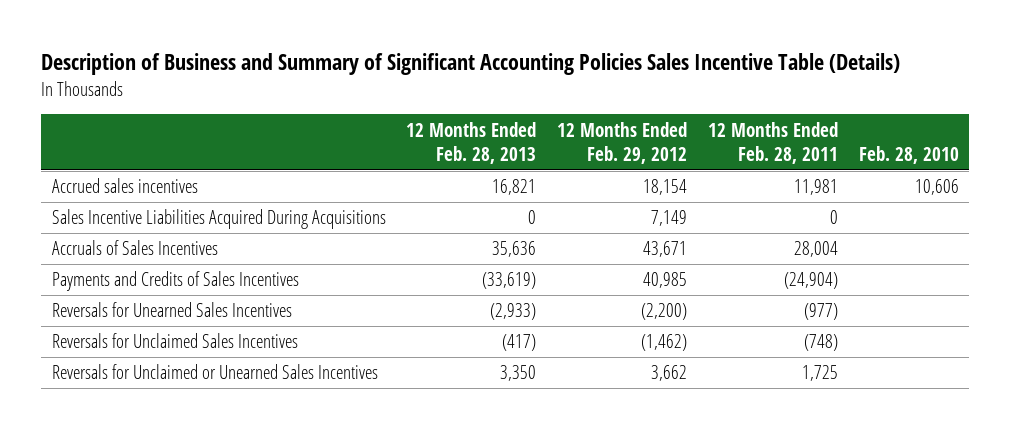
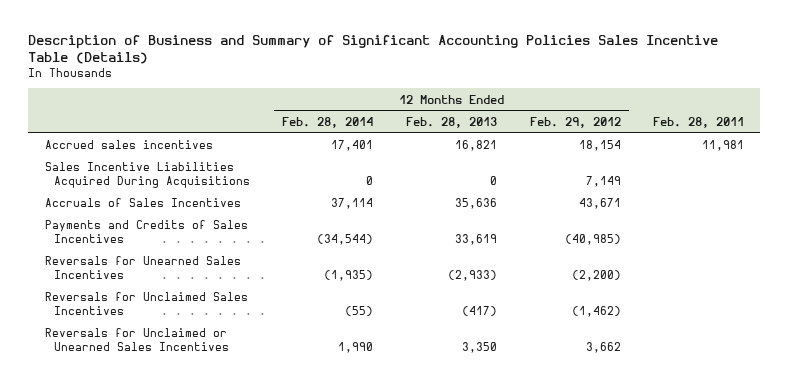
[707,121,838,164] 12 Months Ended Feb. 28, 2011 -> none
[858,145,959,164] Feb. 28, 2010 -> none
none -> [282,116,374,128] Feb. 28, 2014
none -> [653,116,745,128] Feb. 28, 2011
[482,272,537,290] (33,619) -> [455,234,498,246] 33,619
[643,272,688,289] 40,985 -> [564,234,621,246] (40,985)

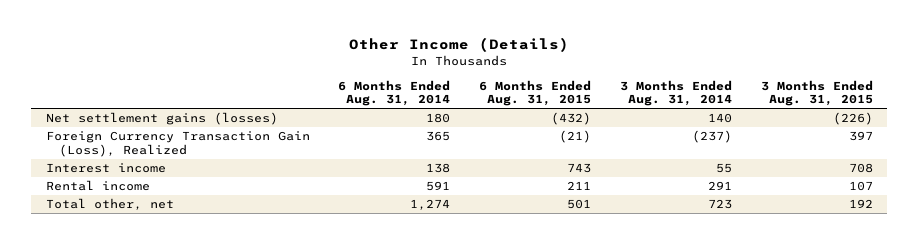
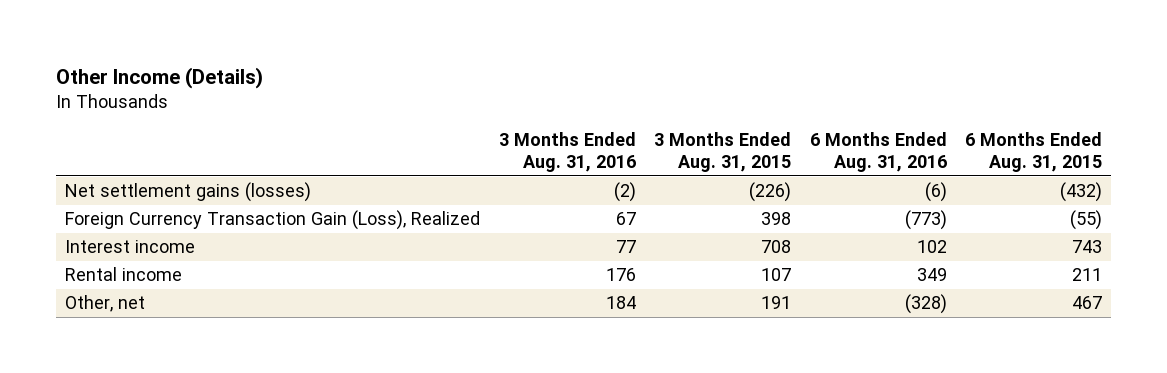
[338,79,451,107] 6 Months Ended Aug. 31, 2014 -> none
[620,79,733,107] 3 Months Ended Aug. 31, 2014 -> none
none -> [498,132,636,173] 3 Months Ended Aug. 31, 2016
none -> [809,132,947,173] 6 Months Ended Aug. 31, 2016
[559,130,592,144] (21) -> [1070,210,1103,231] (55)
[848,131,873,142] 397 -> [761,212,792,226] 398
[45,198,174,211] Total other, net -> [64,295,145,313] Other, net
[567,199,592,210] 501 -> [1072,296,1103,310] 467
[848,199,873,209] 192 -> [761,296,792,310] 191

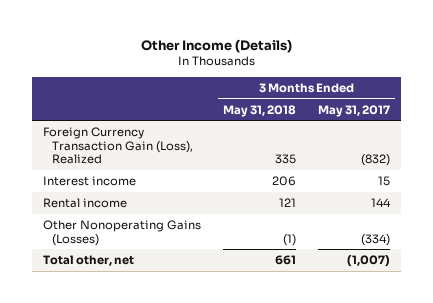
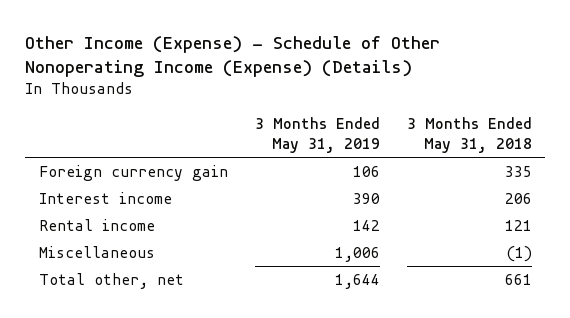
[140,39,292,54] Other Income (Details) -> [25,36,441,78] Other Income (Expense) - Schedule of Other Nonoperating Income (Expense) (Details)
[318,104,391,117] May 31, 2017 -> none
none -> [254,116,380,154] 3 Months Ended May 31, 2019
[43,127,194,165] Foreign Currency Transaction Gain (Loss), Realized -> [38,165,228,182] Foreign currency gain
[43,220,202,246] Other Nonoperating Gains (Losses) -> [38,246,155,259] Miscellaneous

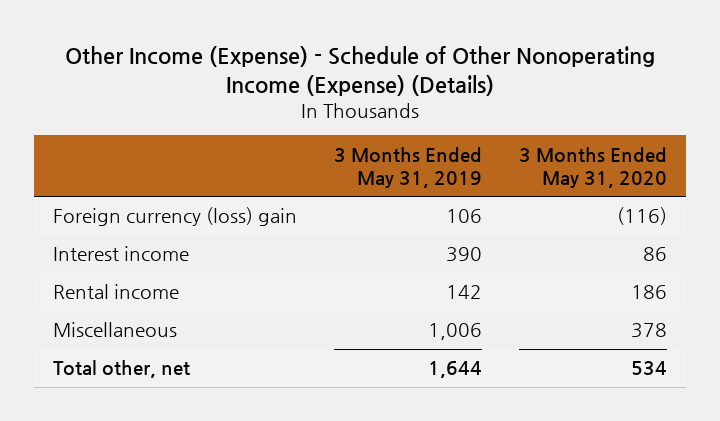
[406,116,532,154] 3 Months Ended May 31, 2018 -> none
none -> [518,146,667,189] 3 Months Ended May 31, 2020
[38,165,228,182] Foreign currency gain -> [52,207,297,227] Foreign currency (loss) gain

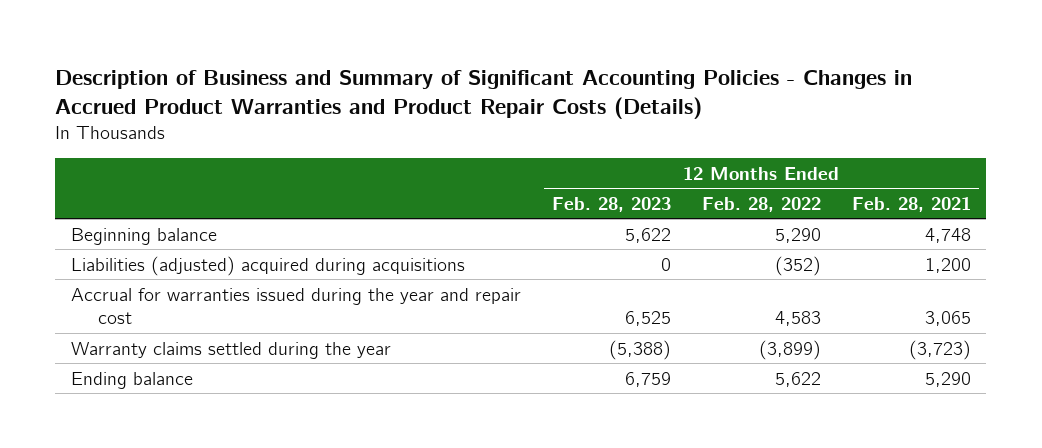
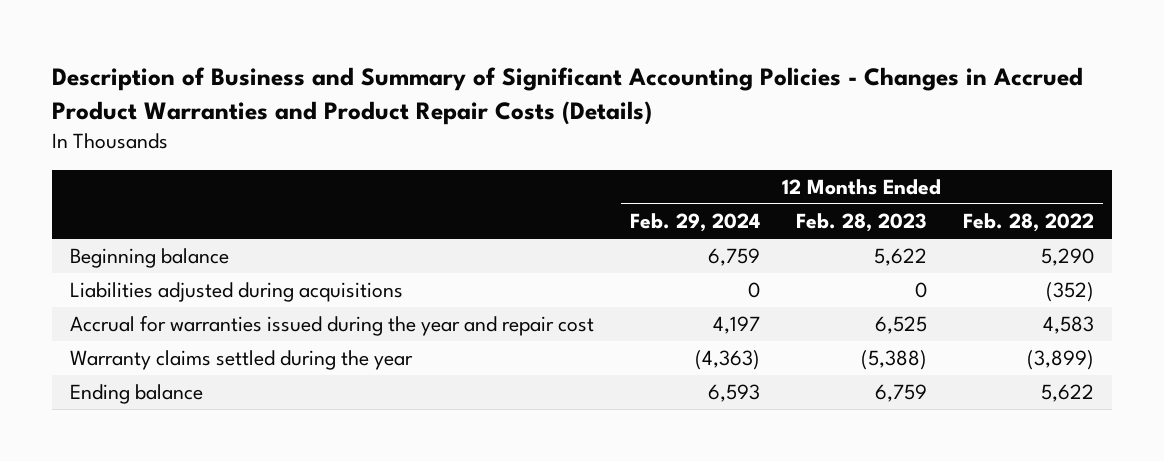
[851,196,971,212] Feb. 28, 2021 -> none
none -> [629,213,760,233] Feb. 29, 2024
[70,255,465,276] Liabilities (adjusted) acquired during acquisitions -> [69,282,403,303] Liabilities adjusted during acquisitions

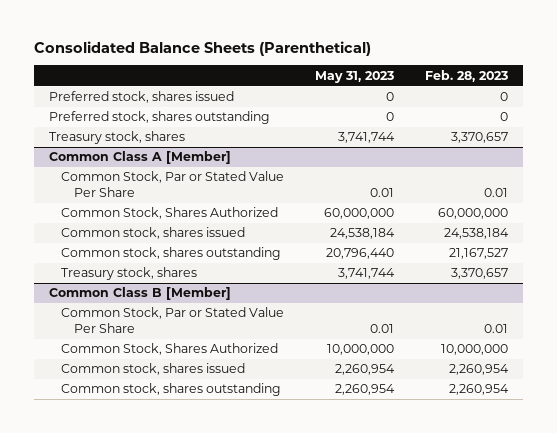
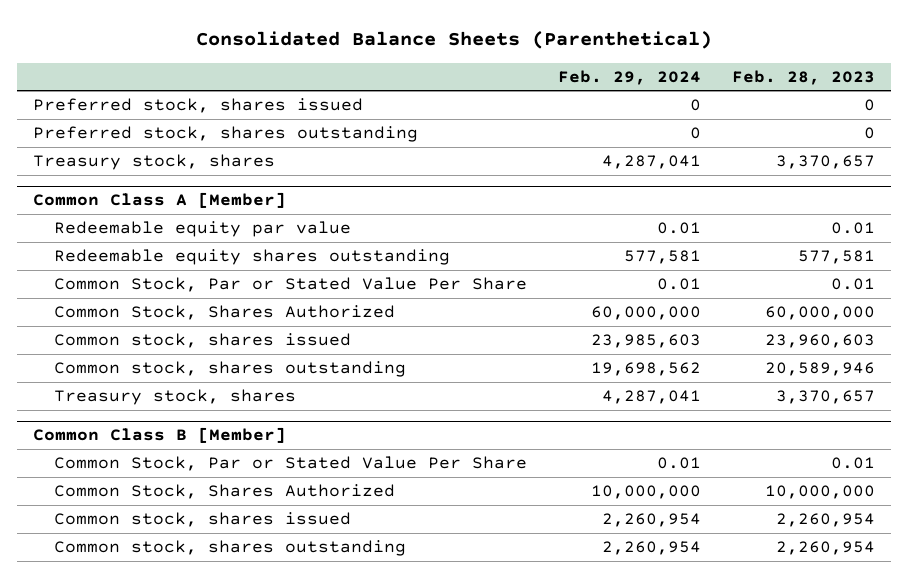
[315,70,395,83] May 31, 2023 -> none
none -> [558,69,702,85] Feb. 29, 2024
none -> [54,221,352,238] Redeemable equity par value
none -> [54,249,451,266] Redeemable equity shares outstanding
[443,228,509,240] 24,538,184 -> [765,334,876,349] 23,960,603
[448,248,508,260] 21,167,527 -> [765,362,876,377] 20,589,946

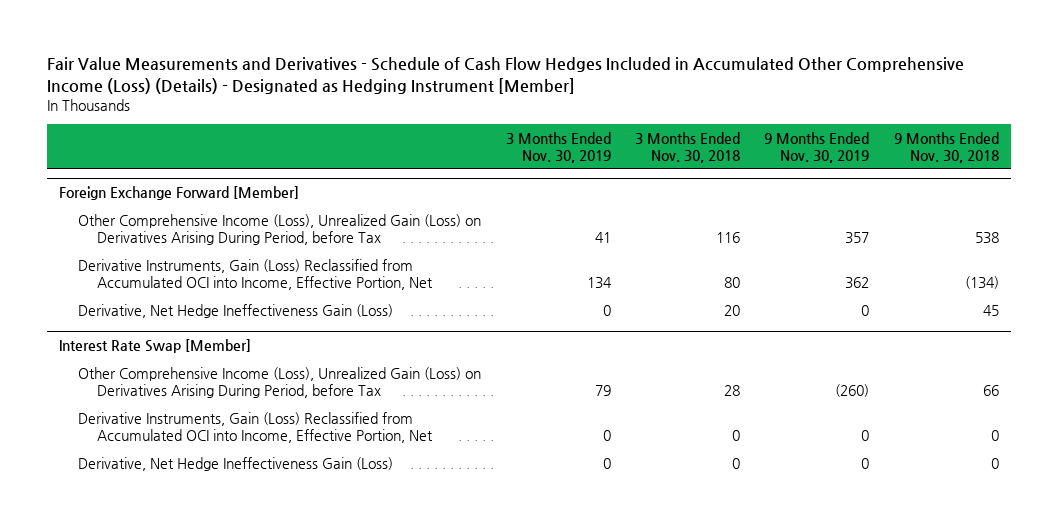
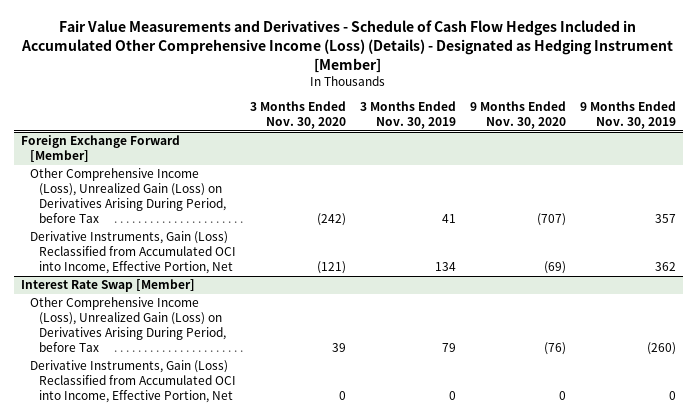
[635,131,741,164] 3 Months Ended Nov. 30, 2018 -> none
[893,131,999,164] 9 Months Ended Nov. 30, 2018 -> none
none -> [249,101,346,130] 3 Months Ended Nov. 30, 2020
none -> [469,101,566,130] 9 Months Ended Nov. 30, 2020
[78,303,394,318] Derivative, Net Hedge Ineffectiveness Gain (Loss) -> none
[78,456,394,471] Derivative, Net Hedge Ineffectiveness Gain (Loss) -> none

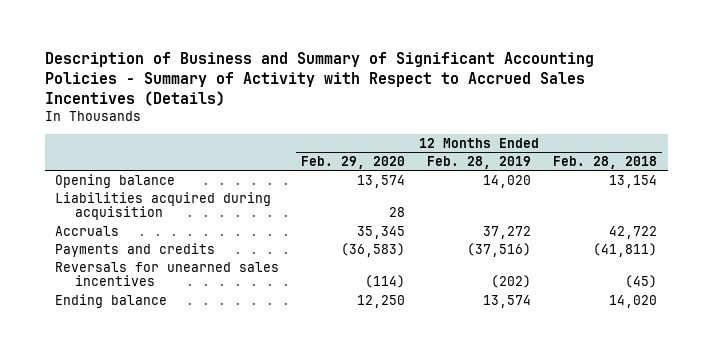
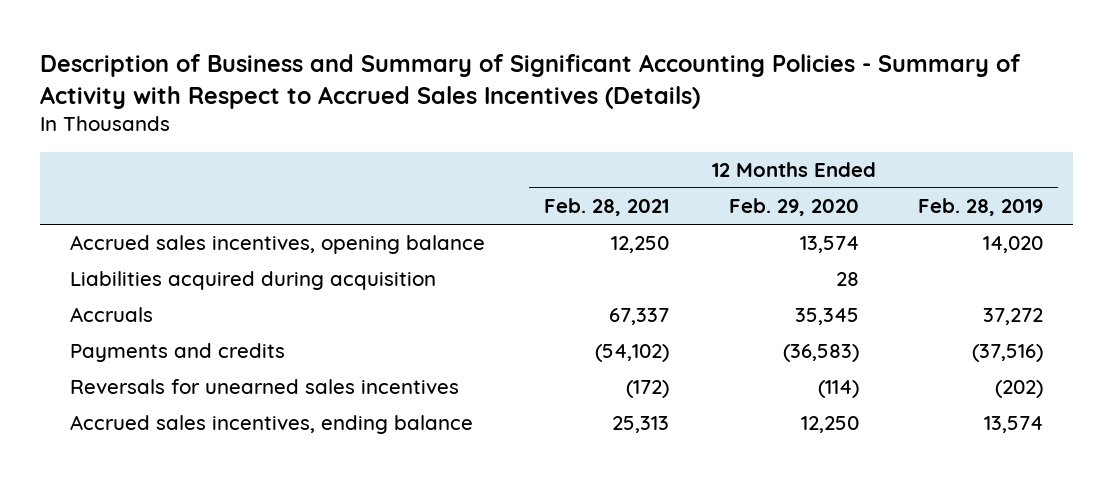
[553,155,658,169] Feb. 28, 2018 -> none
none -> [544,198,670,217] Feb. 28, 2021
[55,173,176,188] Opening balance -> [69,235,485,255] Accrued sales incentives, opening balance
[55,293,168,308] Ending balance -> [69,415,473,435] Accrued sales incentives, ending balance

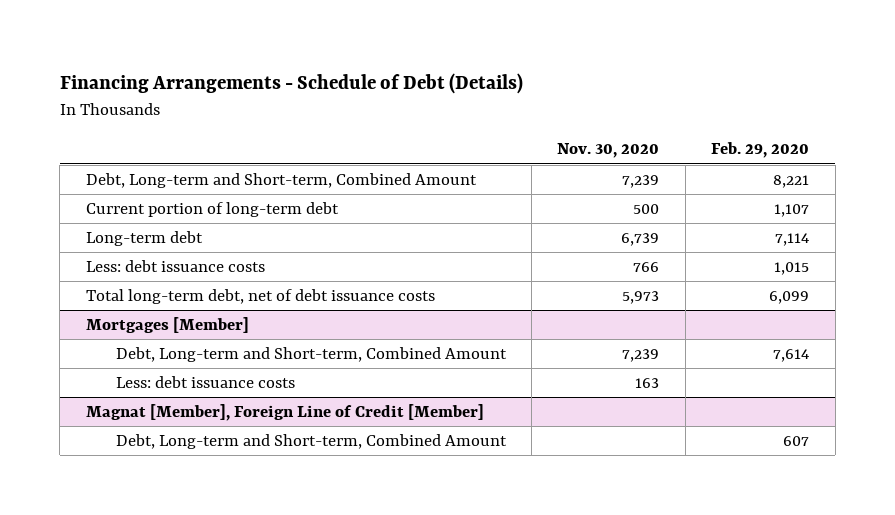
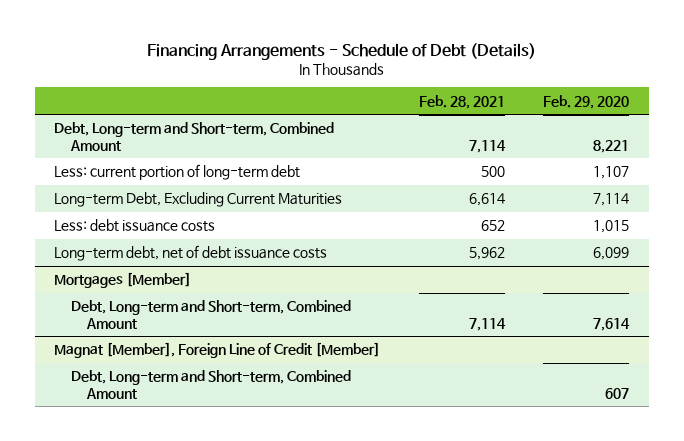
[557,143,660,159] Nov. 30, 2020 -> none
none -> [418,94,505,109] Feb. 28, 2021
[85,202,339,218] Current portion of long-term debt -> [54,164,301,181] Less: current portion of long-term debt
[85,231,203,247] Long-term debt -> [54,192,343,208] Long-term Debt, Excluding Current Maturities
[85,289,435,305] Total long-term debt, net of debt issuance costs -> [54,245,328,262] Long-term debt, net of debt issuance costs
[115,376,295,389] Less: debt issuance costs -> none

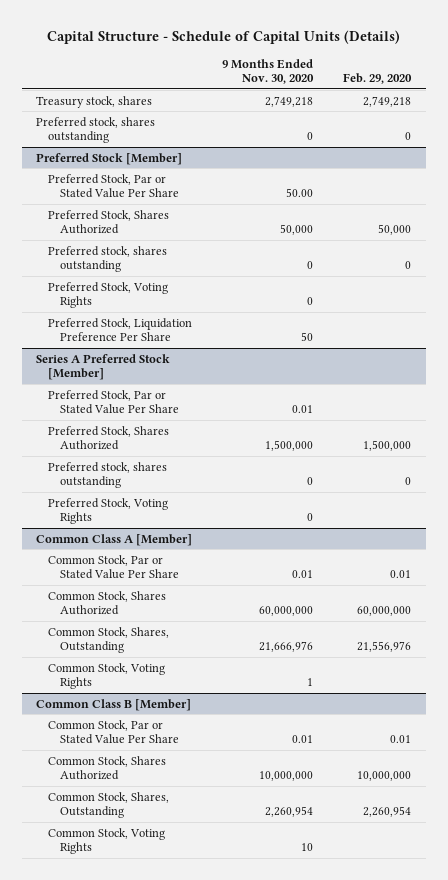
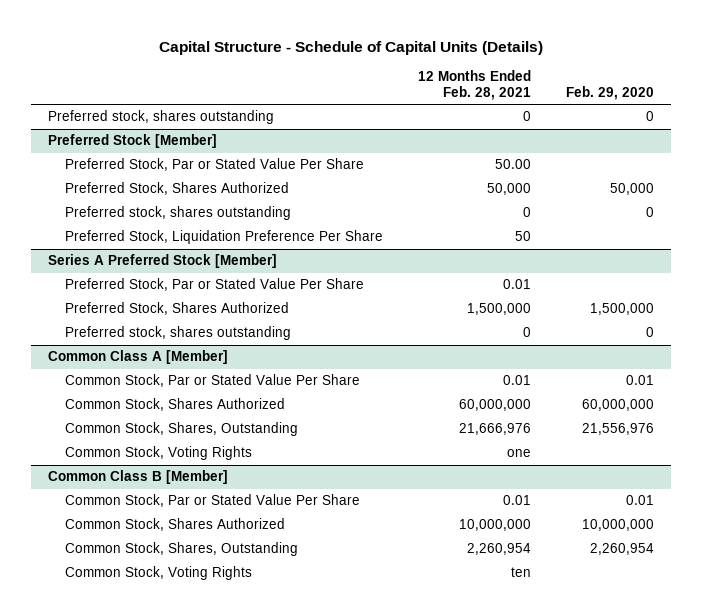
[222,58,315,85] 9 Months Ended Nov. 30, 2020 -> none
none -> [417,70,531,101] 12 Months Ended Feb. 28, 2021
[36,95,153,108] Treasury stock, shares -> none
[48,281,169,309] Preferred Stock, Voting Rights -> none
[48,497,169,525] Preferred Stock, Voting Rights -> none

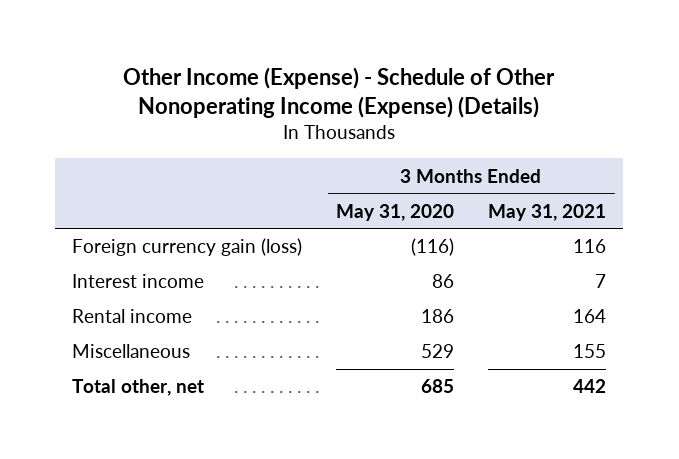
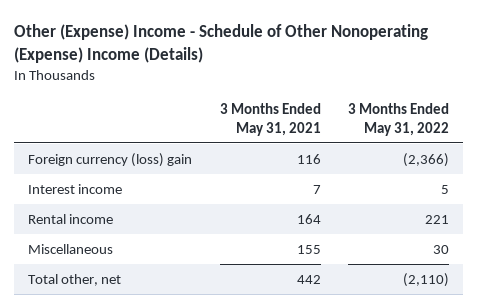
[123,66,556,118] Other Income (Expense) - Schedule of Other Nonoperating Income (Expense) (Details) -> [13,23,428,63] Other (Expense) Income - Schedule of Other Nonoperating (Expense) Income (Details)
[336,203,455,221] May 31, 2020 -> none
none -> [348,103,450,136] 3 Months Ended May 31, 2022
[72,238,303,257] Foreign currency gain (loss) -> [27,152,192,167] Foreign currency (loss) gain

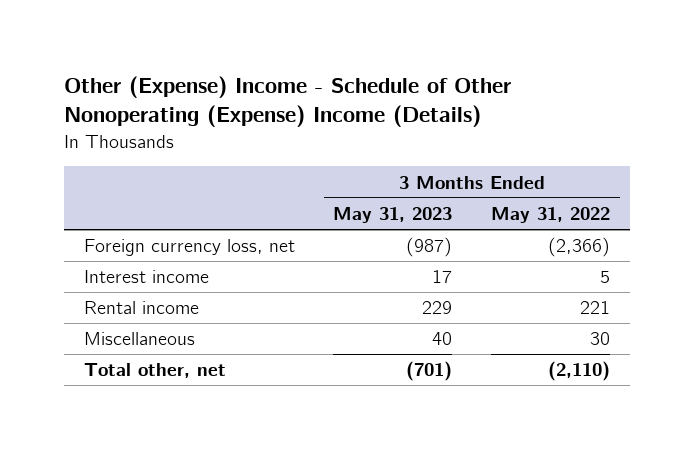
[219,103,321,136] 3 Months Ended May 31, 2021 -> none
none -> [333,207,453,224] May 31, 2023
[27,152,192,167] Foreign currency (loss) gain -> [83,239,295,257] Foreign currency loss, net

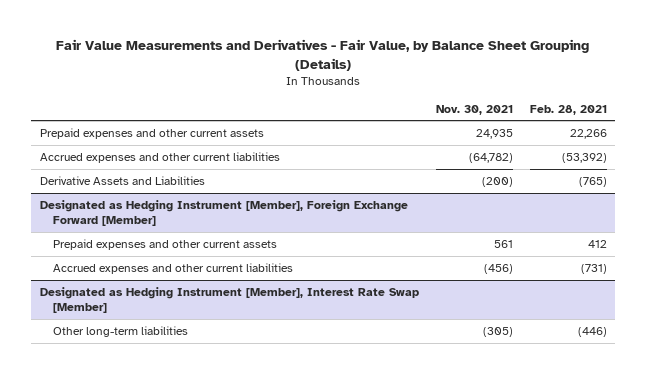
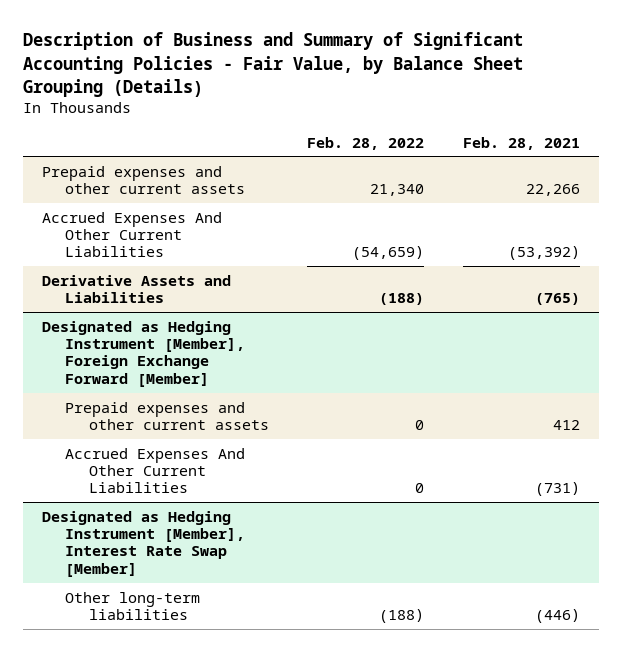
[56,38,590,71] Fair Value Measurements and Derivatives - Fair Value, by Balance Sheet Grouping (Details) -> [23,32,524,97] Description of Business and Summary of Significant Accounting Policies - Fair Value, by Balance Sheet Grouping (Details)
[435,104,513,115] Nov. 30, 2021 -> none
none -> [307,136,425,150] Feb. 28, 2022
[39,151,280,163] Accrued expenses and other current liabilities -> [42,211,223,258] Accrued Expenses And Other Current Liabilities
[53,262,294,274] Accrued expenses and other current liabilities -> [65,447,246,494] Accrued Expenses And Other Current Liabilities

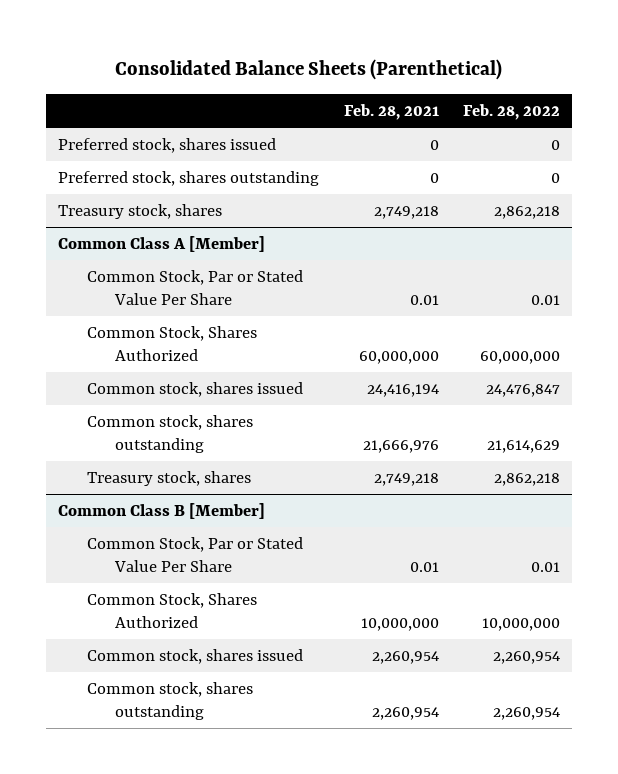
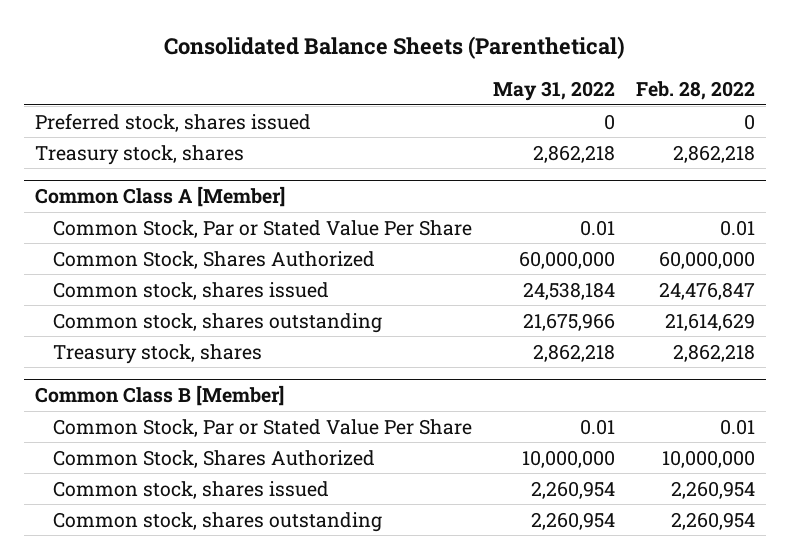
[343,103,439,120] Feb. 28, 2021 -> none
none -> [493,81,616,102] May 31, 2022
[58,170,320,186] Preferred stock, shares outstanding -> none

